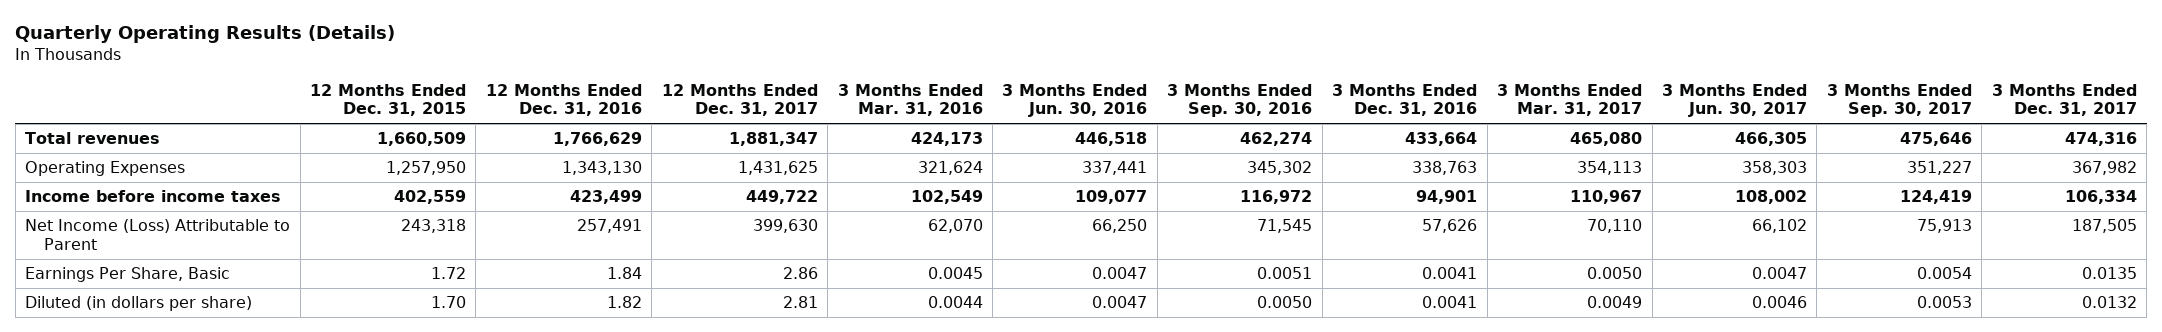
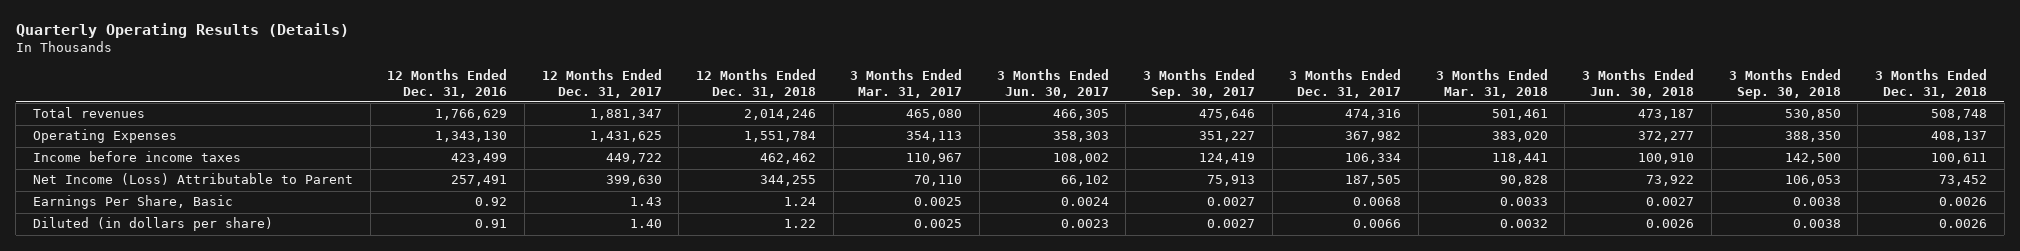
[309,83,466,117] 12 Months Ended Dec. 31, 2015 -> none
[837,83,983,117] 3 Months Ended Mar. 31, 2016 -> none
[1002,83,1148,118] 3 Months Ended Jun. 30, 2016 -> none
[1167,83,1313,118] 3 Months Ended Sep. 30, 2016 -> none
[1332,83,1478,117] 3 Months Ended Dec. 31, 2016 -> none
none -> [696,68,817,98] 12 Months Ended Dec. 31, 2018
none -> [1435,68,1548,98] 3 Months Ended Mar. 31, 2018
none -> [1582,68,1695,98] 3 Months Ended Jun. 30, 2018
none -> [1728,68,1841,99] 3 Months Ended Sep. 30, 2018
none -> [1874,68,1987,98] 3 Months Ended Dec. 31, 2018
[606,267,642,280] 1.84 -> [475,197,508,207] 0.92
[782,267,818,280] 2.86 -> [629,197,662,207] 1.43
[1587,267,1643,280] 0.0050 -> [914,197,963,207] 0.0025
[1751,267,1807,280] 0.0047 -> [1060,197,1109,207] 0.0024
[1916,267,1972,280] 0.0054 -> [1207,197,1256,207] 0.0027
[2081,267,2137,280] 0.0135 -> [1353,197,1402,207] 0.0068
[606,296,642,309] 1.82 -> [475,219,508,229] 0.91
[782,296,818,309] 2.81 -> [629,219,662,229] 1.40
[1587,296,1643,309] 0.0049 -> [914,219,963,229] 0.0025
[1751,296,1807,309] 0.0046 -> [1060,219,1109,229] 0.0023
[1916,296,1972,309] 0.0053 -> [1207,219,1256,229] 0.0027
[2081,296,2137,309] 0.0132 -> [1353,219,1402,229] 0.0066

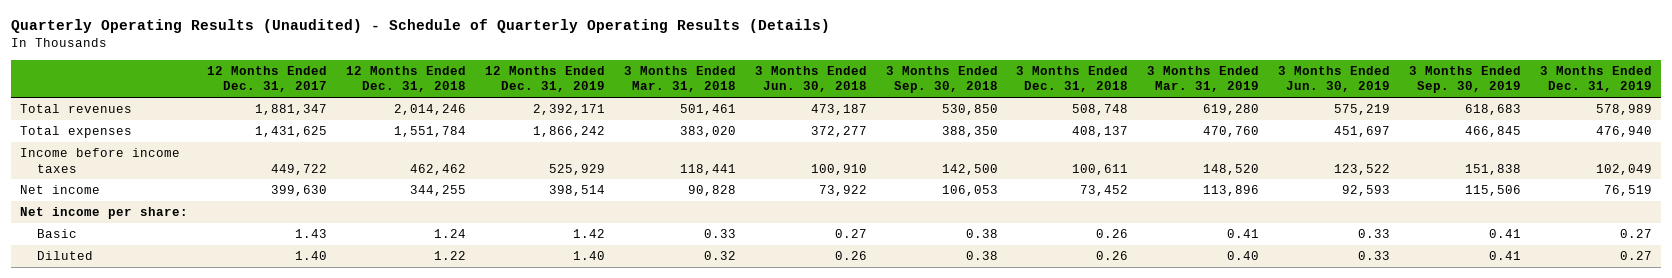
[15,23,349,39] Quarterly Operating Results (Details) -> [10,19,830,34] Quarterly Operating Results (Unaudited) - Schedule of Quarterly Operating Results (Details)
[387,68,508,98] 12 Months Ended Dec. 31, 2016 -> none
[850,68,963,98] 3 Months Ended Mar. 31, 2017 -> none
[996,68,1109,98] 3 Months Ended Jun. 30, 2017 -> none
[1143,68,1256,99] 3 Months Ended Sep. 30, 2017 -> none
[1289,68,1402,98] 3 Months Ended Dec. 31, 2017 -> none
none -> [484,65,605,93] 12 Months Ended Dec. 31, 2019
none -> [1147,65,1260,93] 3 Months Ended Mar. 31, 2019
none -> [1278,65,1391,93] 3 Months Ended Jun. 30, 2019
none -> [1409,65,1522,94] 3 Months Ended Sep. 30, 2019
none -> [1539,65,1652,93] 3 Months Ended Dec. 31, 2019
[32,129,177,144] Operating Expenses -> [20,126,133,139] Total expenses
[32,173,353,186] Net Income (Loss) Attributable to Parent -> [20,185,101,195] Net income
none -> [20,207,189,220] Net income per share:
[32,195,233,210] Earnings Per Share, Basic -> [37,229,78,239] Basic
[1499,197,1548,207] 0.0033 -> [703,229,736,239] 0.33
[1646,197,1695,207] 0.0027 -> [834,229,867,239] 0.27
[1792,197,1841,207] 0.0038 -> [965,229,998,239] 0.38
[1938,197,1987,207] 0.0026 -> [1096,229,1129,239] 0.26
[32,217,273,232] Diluted (in dollars per share) -> [37,251,94,261] Diluted
[1499,219,1548,229] 0.0032 -> [703,251,736,261] 0.32
[1646,219,1695,229] 0.0026 -> [834,251,867,261] 0.26
[1792,219,1841,229] 0.0038 -> [965,251,998,261] 0.38
[1938,219,1987,229] 0.0026 -> [1096,251,1129,261] 0.26

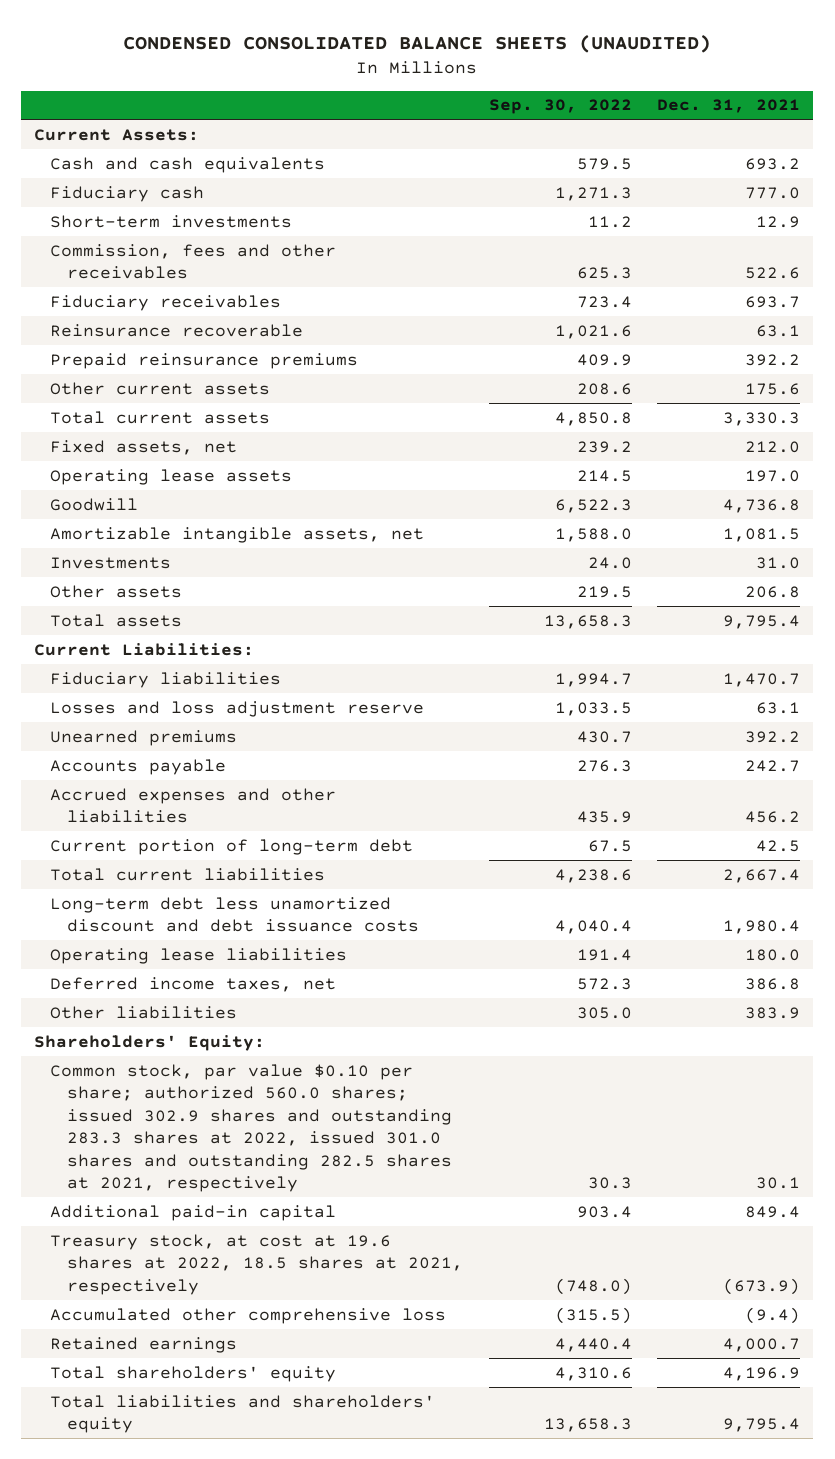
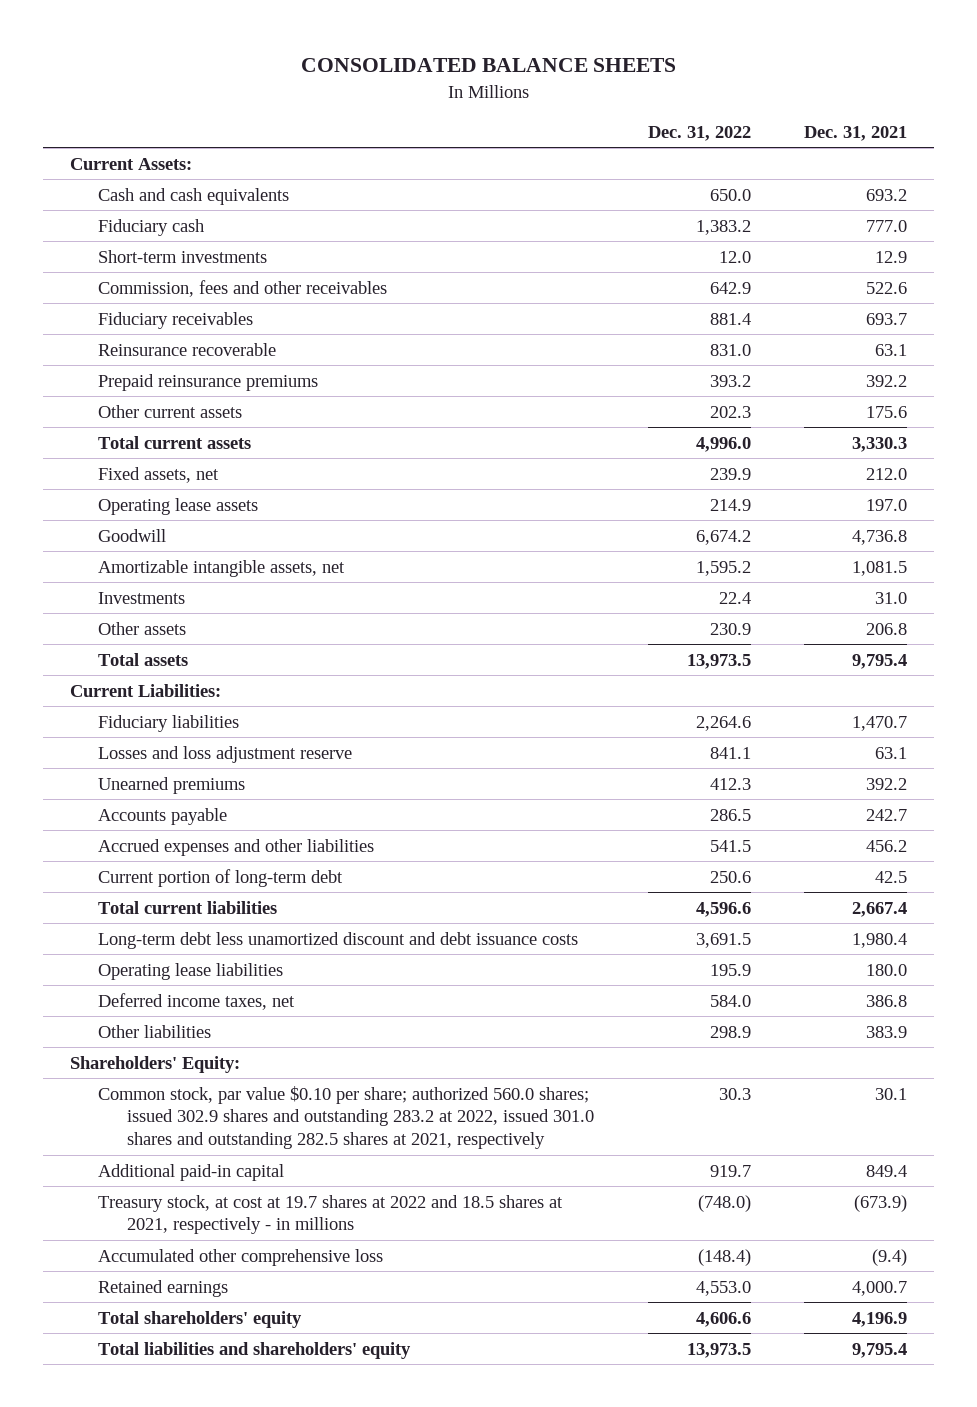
[123,34,712,53] CONDENSED CONSOLIDATED BALANCE SHEETS (UNAUDITED) -> [300,58,676,73] CONSOLIDATED BALANCE SHEETS
[488,99,632,115] Sep. 30, 2022 -> none
none -> [647,125,751,141] Dec. 31, 2022
[50,1063,452,1193] Common stock, par value $0.10 per share; authorized 560.0 shares; issued 302.9 shares and outstanding 283.3 shares at 2022, issued 301.0 shares and outstanding 282.5 shares at 2021, respectively -> [98,1085,594,1150] Common stock, par value $0.10 per share; authorized 560.0 shares; issued 302.9 shares and outstanding 283.2 at 2022, issued 301.0 shares and outstanding 282.5 shares at 2021, respectively
[50,1233,463,1295] Treasury stock, at cost at 19.6 shares at 2022, 18.5 shares at 2021, respectively -> [98,1194,564,1235] Treasury stock, at cost at 19.7 shares at 2022 and 18.5 shares at 2021, respectively - in millions

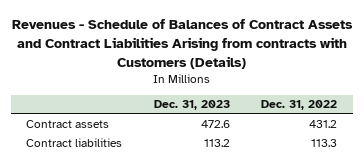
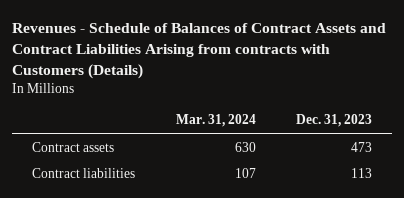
[261,100,338,111] Dec. 31, 2022 -> none
none -> [175,114,256,128] Mar. 31, 2024
[200,120,230,129] 472.6 -> [350,141,372,152] 473
[203,139,230,148] 113.2 -> [350,167,372,178] 113

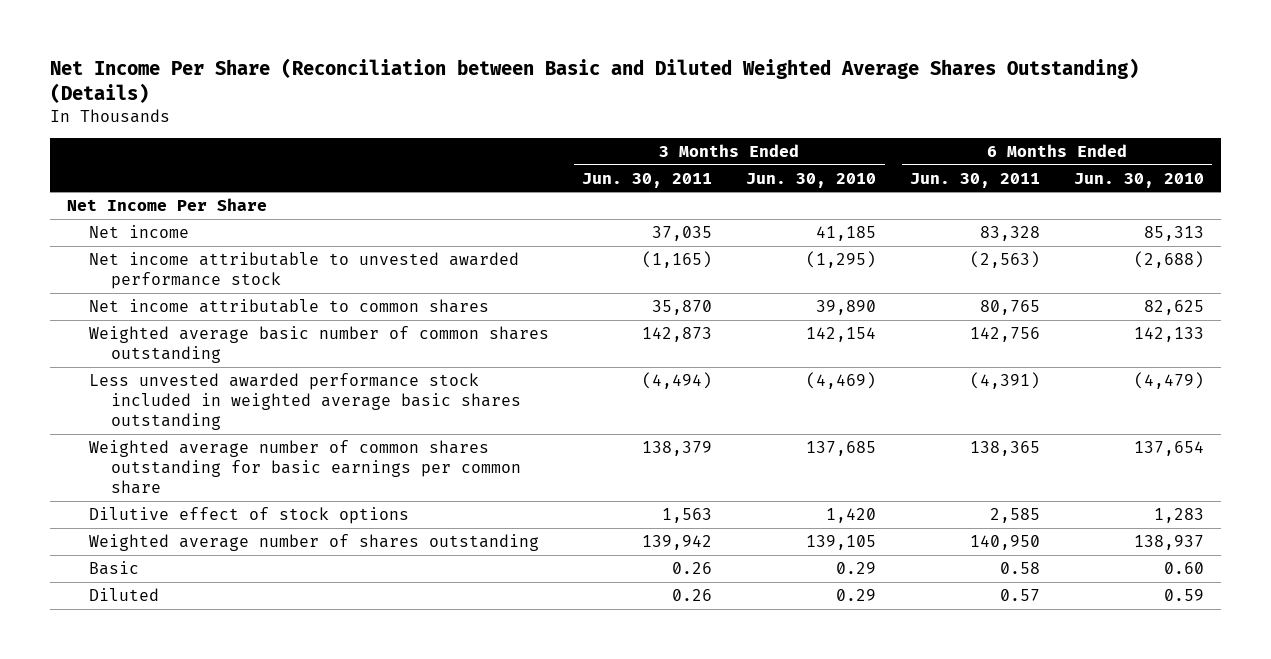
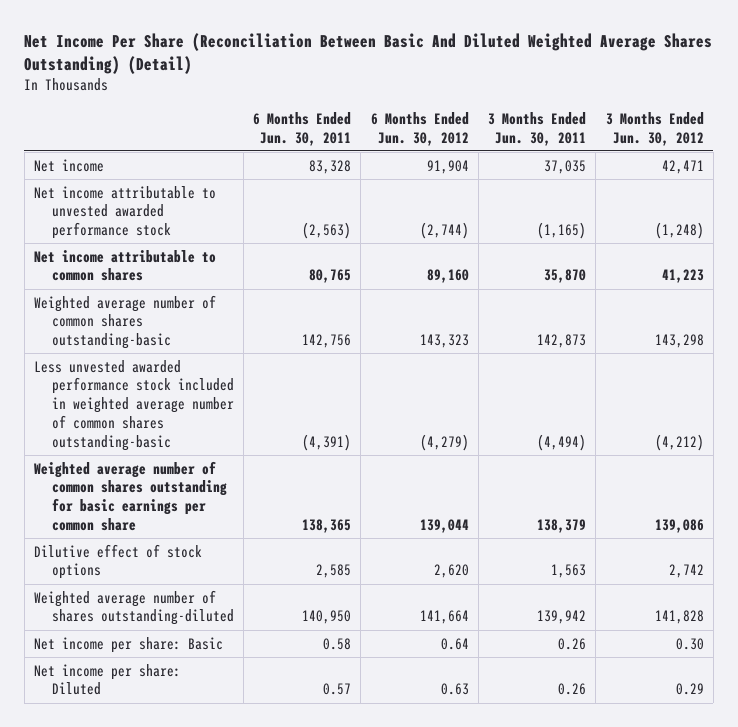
[49,57,1139,104] Net Income Per Share (Reconciliation between Basic and Diluted Weighted Average Shares Outstanding) (Details) -> [24,33,713,75] Net Income Per Share (Reconciliation Between Basic And Diluted Weighted Average Shares Outstanding) (Detail)
[746,172,877,188] Jun. 30, 2010 -> none
[1073,172,1204,188] Jun. 30, 2010 -> none
none -> [370,111,469,146] 6 Months Ended Jun. 30, 2012
none -> [605,111,704,146] 3 Months Ended Jun. 30, 2012
[66,197,267,211] Net Income Per Share -> none
[88,325,549,364] Weighted average basic number of common shares outstanding -> [33,294,216,350] Weighted average number of common shares outstanding-basic
[88,372,521,431] Less unvested awarded performance stock included in weighted average basic shares outstanding -> [33,359,234,452] Less unvested awarded performance stock included in weighted average number of common shares outstanding-basic
[88,533,539,551] Weighted average number of shares outstanding -> [33,589,234,626] Weighted average number of shares outstanding-diluted
[88,560,139,575] Basic -> [33,636,223,653] Net income per share: Basic
[88,587,159,601] Diluted -> [33,663,181,696] Net income per share: Diluted

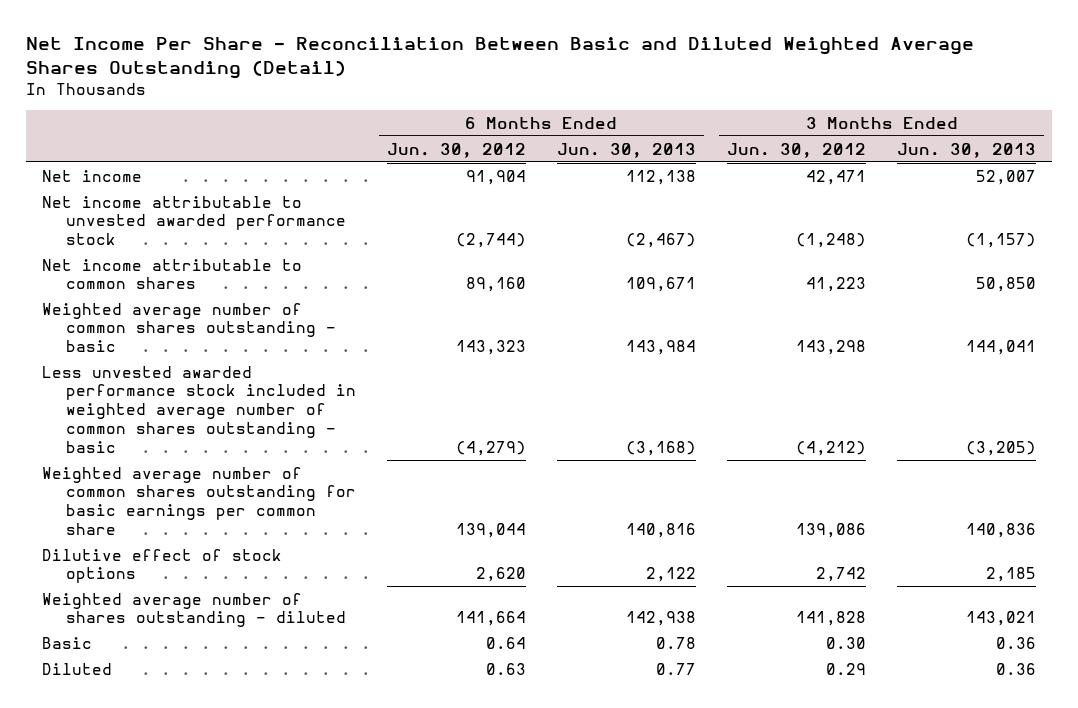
[24,33,713,75] Net Income Per Share (Reconciliation Between Basic And Diluted Weighted Average Shares Outstanding) (Detail) -> [26,37,975,80] Net Income Per Share - Reconciliation Between Basic and Diluted Weighted Average Shares Outstanding (Detail)
[253,111,352,146] 6 Months Ended Jun. 30, 2011 -> none
[488,111,587,146] 3 Months Ended Jun. 30, 2011 -> none
none -> [556,142,696,158] Jun. 30, 2013
none -> [897,142,1037,158] Jun. 30, 2013
[33,294,216,350] Weighted average number of common shares outstanding-basic -> [41,302,336,353] Weighted average number of common shares outstanding - basic
[33,359,234,452] Less unvested awarded performance stock included in weighted average number of common shares outstanding-basic -> [41,365,356,453] Less unvested awarded performance stock included in weighted average number of common shares outstanding - basic
[33,589,234,626] Weighted average number of shares outstanding-diluted -> [41,592,346,628] Weighted average number of shares outstanding - diluted
[33,636,223,653] Net income per share: Basic -> [41,636,92,649] Basic
[33,663,181,696] Net income per share: Diluted -> [41,662,112,675] Diluted

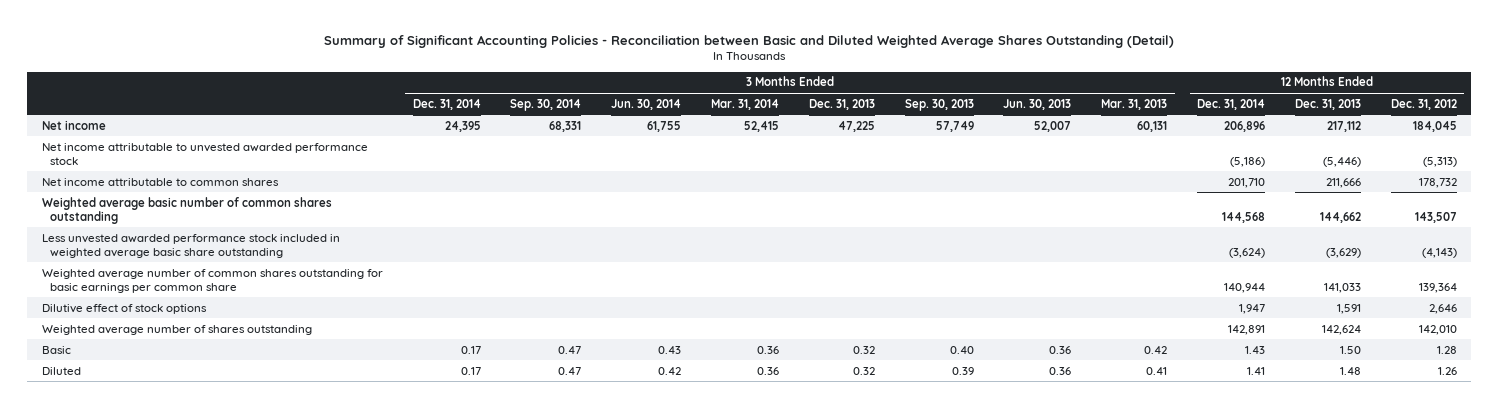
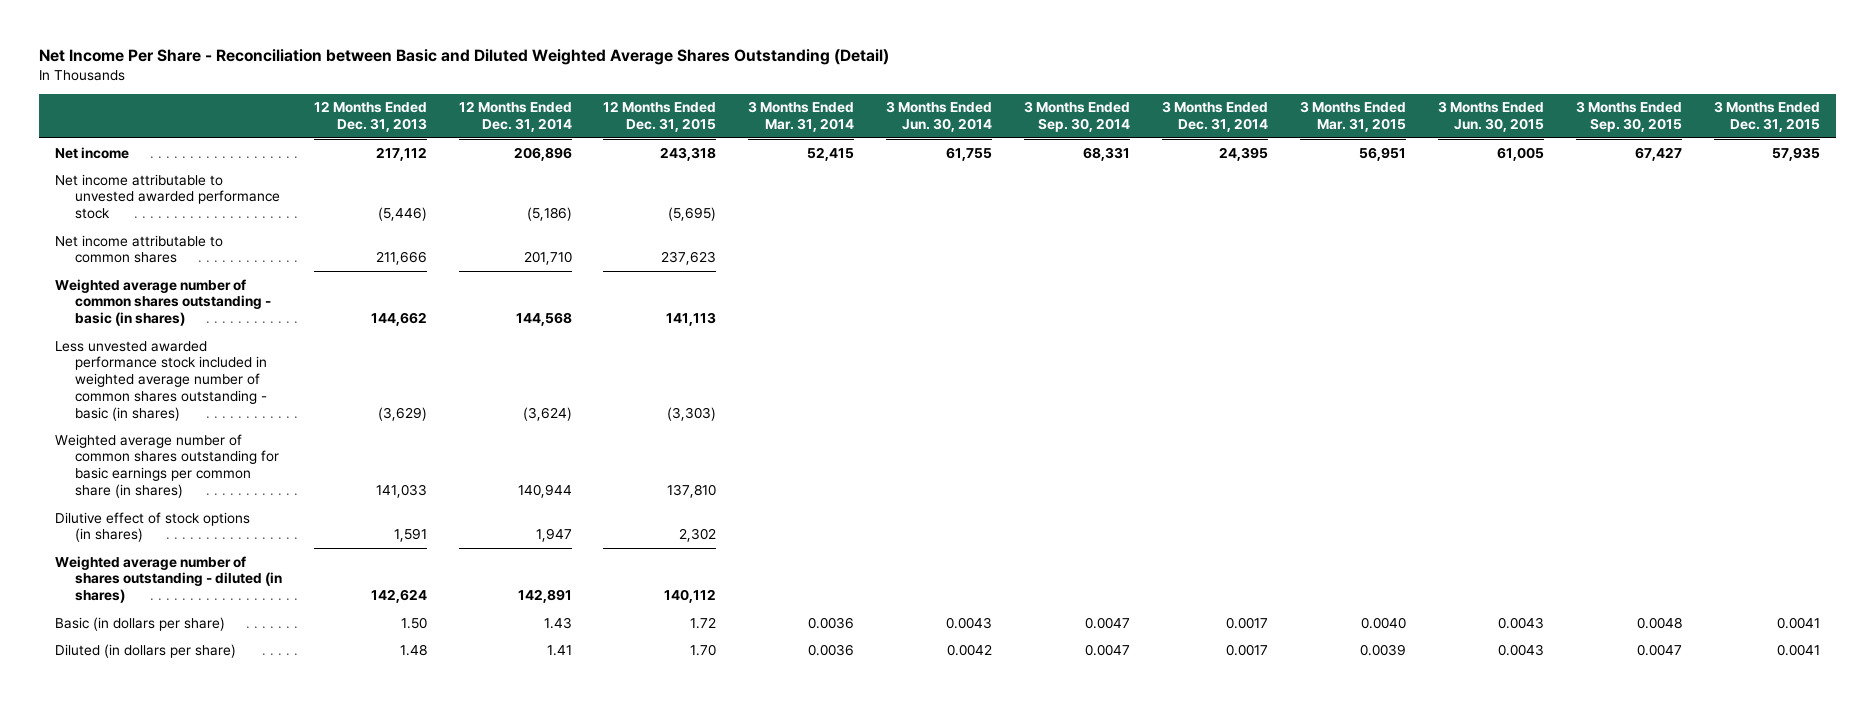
[324,34,1175,48] Summary of Significant Accounting Policies - Reconciliation between Basic and Diluted Weighted Average Shares Outstanding (Detail) -> [39,48,890,65] Net Income Per Share - Reconciliation between Basic and Diluted Weighted Average Shares Outstanding (Detail)
[808,98,875,110] Dec. 31, 2013 -> none
[904,98,974,111] Sep. 30, 2013 -> none
[1003,98,1072,110] Jun. 30, 2013 -> none
[1101,98,1168,110] Mar. 31, 2013 -> none
[1390,98,1457,110] Dec. 31, 2012 -> none
none -> [603,101,717,133] 12 Months Ended Dec. 31, 2015
none -> [1299,101,1406,133] 3 Months Ended Mar. 31, 2015
none -> [1437,101,1544,133] 3 Months Ended Jun. 30, 2015
none -> [1575,101,1682,133] 3 Months Ended Sep. 30, 2015
none -> [1713,101,1820,133] 3 Months Ended Dec. 31, 2015
[41,196,332,224] Weighted average basic number of common shares outstanding -> [55,278,271,327] Weighted average number of common shares outstanding - basic (in shares)
[41,233,340,258] Less unvested awarded performance stock included in weighted average basic share outstanding -> [55,340,267,421] Less unvested awarded performance stock included in weighted average number of common shares outstanding - basic (in shares)
[41,268,383,293] Weighted average number of common shares outstanding for basic earnings per common share -> [55,433,279,498] Weighted average number of common shares outstanding for basic earnings per common share (in shares)
[41,303,207,314] Dilutive effect of stock options -> [55,511,251,543] Dilutive effect of stock options (in shares)
[41,324,312,335] Weighted average number of shares outstanding -> [55,555,282,604] Weighted average number of shares outstanding - diluted (in shares)
[41,345,71,354] Basic -> [55,616,226,631] Basic (in dollars per share)
[460,345,481,354] 0.17 -> [1226,616,1269,629] 0.0017
[558,345,582,354] 0.47 -> [1085,616,1131,629] 0.0047
[658,345,682,354] 0.43 -> [946,616,993,629] 0.0043
[757,345,780,354] 0.36 -> [808,616,855,629] 0.0036
[41,366,81,375] Diluted -> [55,643,237,658] Diluted (in dollars per share)
[460,366,481,375] 0.17 -> [1226,643,1269,656] 0.0017
[558,366,582,375] 0.47 -> [1085,643,1131,656] 0.0047
[658,366,682,375] 0.42 -> [947,643,993,656] 0.0042
[757,366,780,375] 0.36 -> [808,643,855,656] 0.0036

